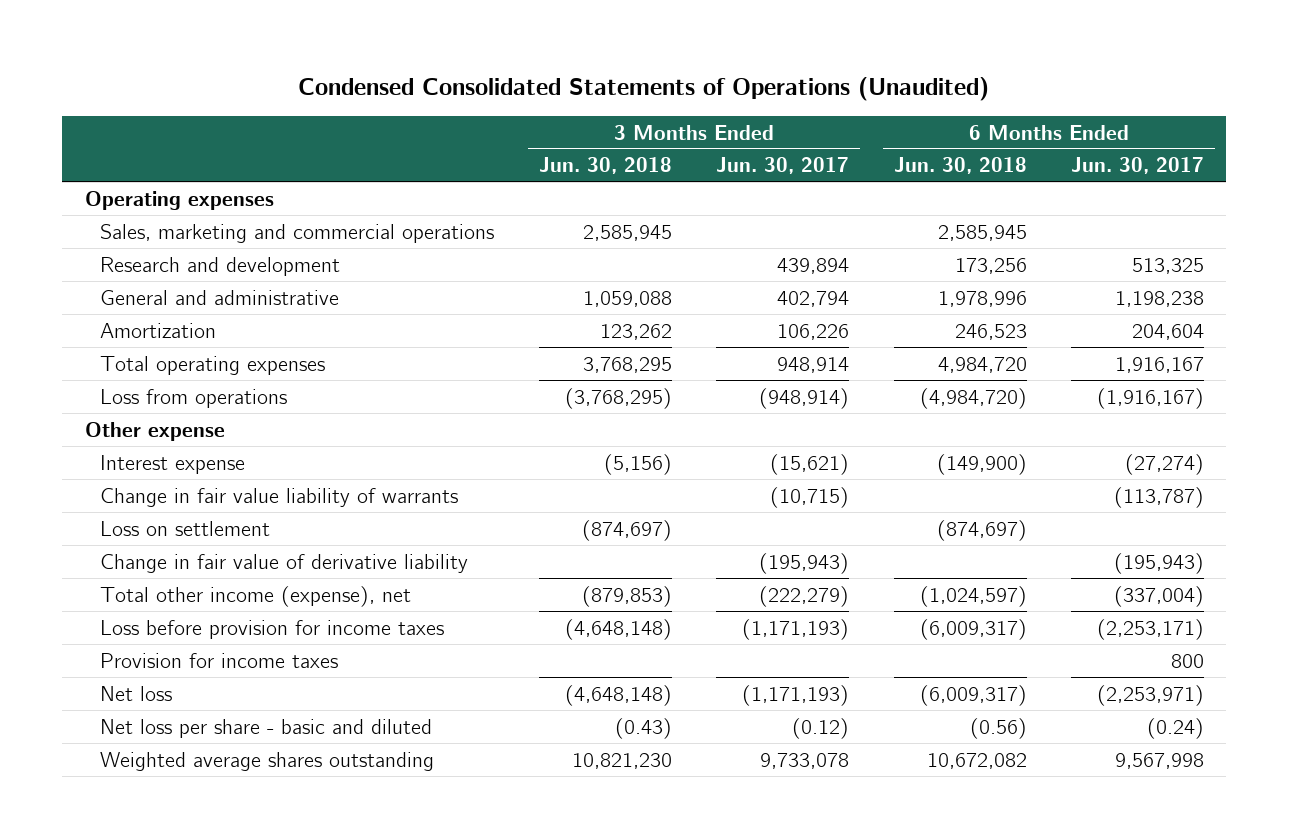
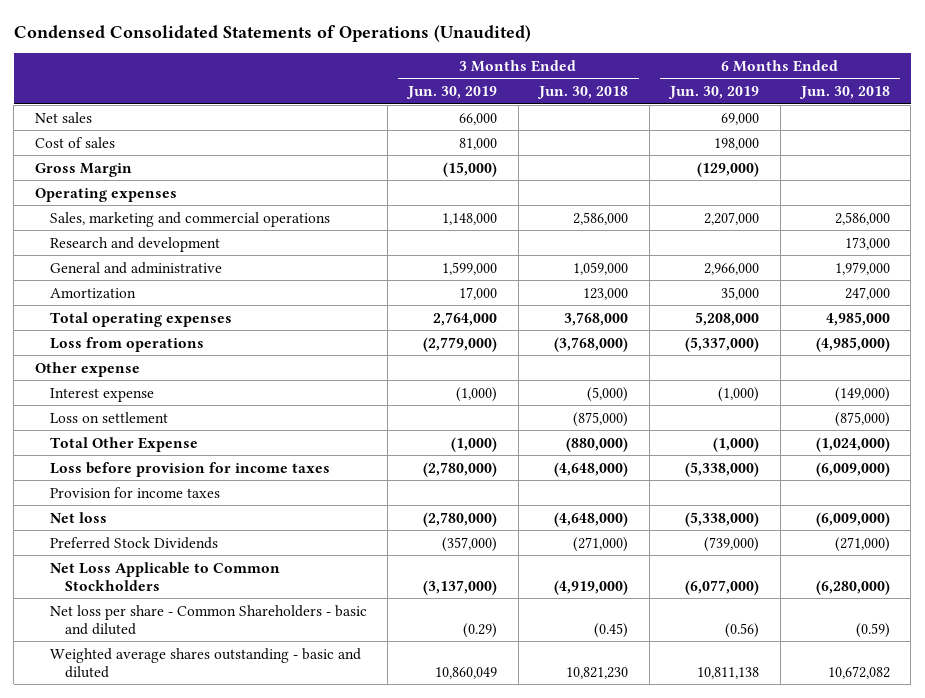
[716,157,850,175] Jun. 30, 2017 -> none
[1071,157,1205,175] Jun. 30, 2017 -> none
none -> [406,86,498,100] Jun. 30, 2019
none -> [668,86,760,100] Jun. 30, 2019
none -> [34,111,92,123] Net sales
none -> [34,136,115,148] Cost of sales
none -> [34,162,132,177] Gross Margin
[582,224,672,241] 2,585,945 -> [573,211,629,225] 2,586,000
[937,224,1027,241] 2,585,945 -> [835,211,891,225] 2,586,000
[954,257,1027,274] 173,256 -> [845,236,891,250] 173,000
[582,290,672,307] 1,059,088 -> [573,261,629,275] 1,059,000
[937,290,1027,307] 1,978,996 -> [835,261,891,275] 1,979,000
[599,323,672,340] 123,262 -> [583,287,629,300] 123,000
[954,323,1027,340] 246,523 -> [845,286,891,300] 247,000
[582,356,672,373] 3,768,295 -> [564,311,629,326] 3,768,000
[937,356,1027,373] 4,984,720 -> [826,311,891,326] 4,985,000
[564,387,672,409] (3,768,295) -> [554,336,629,352] (3,768,000)
[919,387,1027,409] (4,984,720) -> [816,336,891,352] (4,985,000)
[100,487,459,507] Change in fair value liability of warrants -> none
[100,553,469,573] Change in fair value of derivative liability -> none
[603,453,672,475] (5,156) -> [587,386,629,402] (5,000)
[936,453,1027,475] (149,900) -> [835,386,891,402] (149,000)
[581,519,672,541] (874,697) -> [573,411,629,427] (875,000)
[936,519,1027,541] (874,697) -> [835,411,891,427] (875,000)
[100,585,412,607] Total other income (expense), net -> [49,436,198,452] Total Other Expense
[581,585,672,607] (879,853) -> [566,436,629,452] (880,000)
[919,585,1027,607] (1,024,597) -> [816,436,891,452] (1,024,000)
[564,618,672,640] (4,648,148) -> [554,461,629,477] (4,648,000)
[919,618,1027,640] (6,009,317) -> [816,461,891,477] (6,009,000)
[564,684,672,706] (4,648,148) -> [554,511,629,527] (4,648,000)
[919,684,1027,706] (6,009,317) -> [816,511,891,527] (6,009,000)
none -> [49,536,218,549] Preferred Stock Dividends
none -> [49,561,280,591] Net Loss Applicable to Common Stockholders
[100,718,433,738] Net loss per share - basic and diluted -> [49,604,367,635] Net loss per share - Common Shareholders - basic and diluted
[614,717,672,739] (0.43) -> [594,622,629,638] (0.45)
[969,717,1027,739] (0.56) -> [856,622,891,638] (0.59)
[100,751,435,771] Weighted average shares outstanding -> [49,647,361,678] Weighted average shares outstanding - basic and diluted

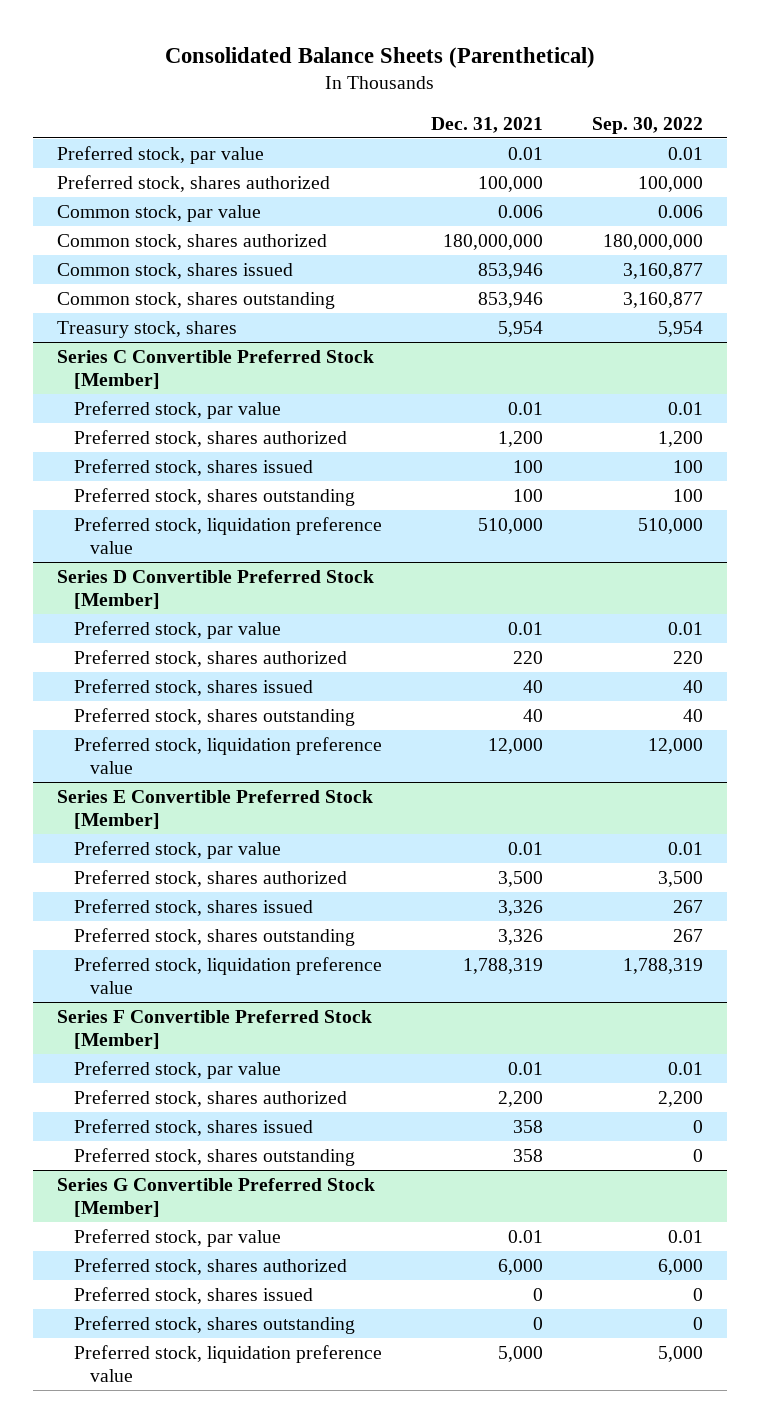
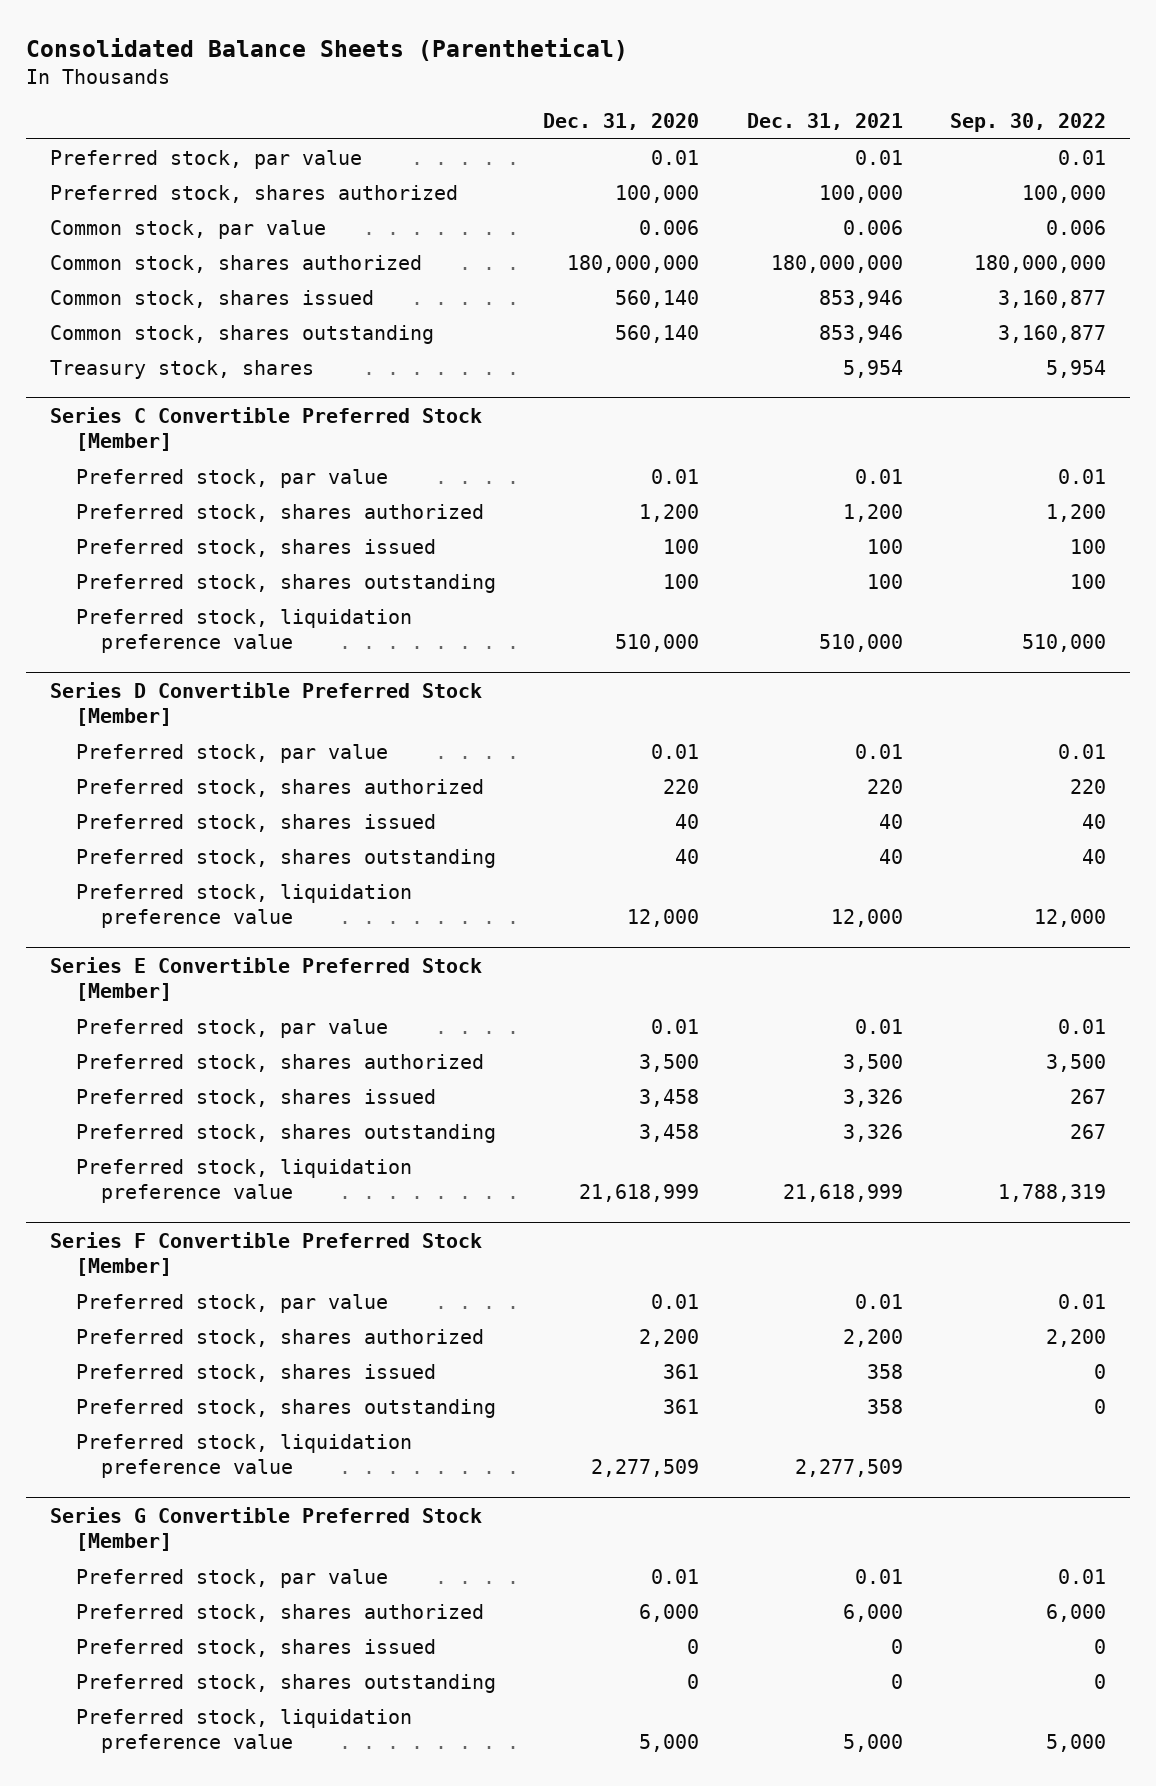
none -> [543,113,700,131] Dec. 31, 2020
[462,957,543,974] 1,788,319 -> [782,1184,903,1203] 21,618,999
none -> [75,1433,412,1479] Preferred stock, liquidation preference value

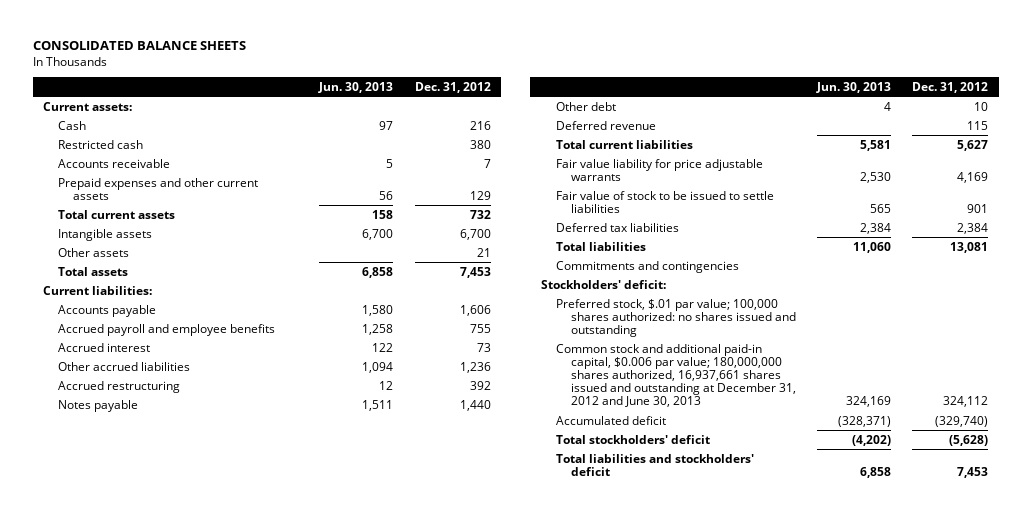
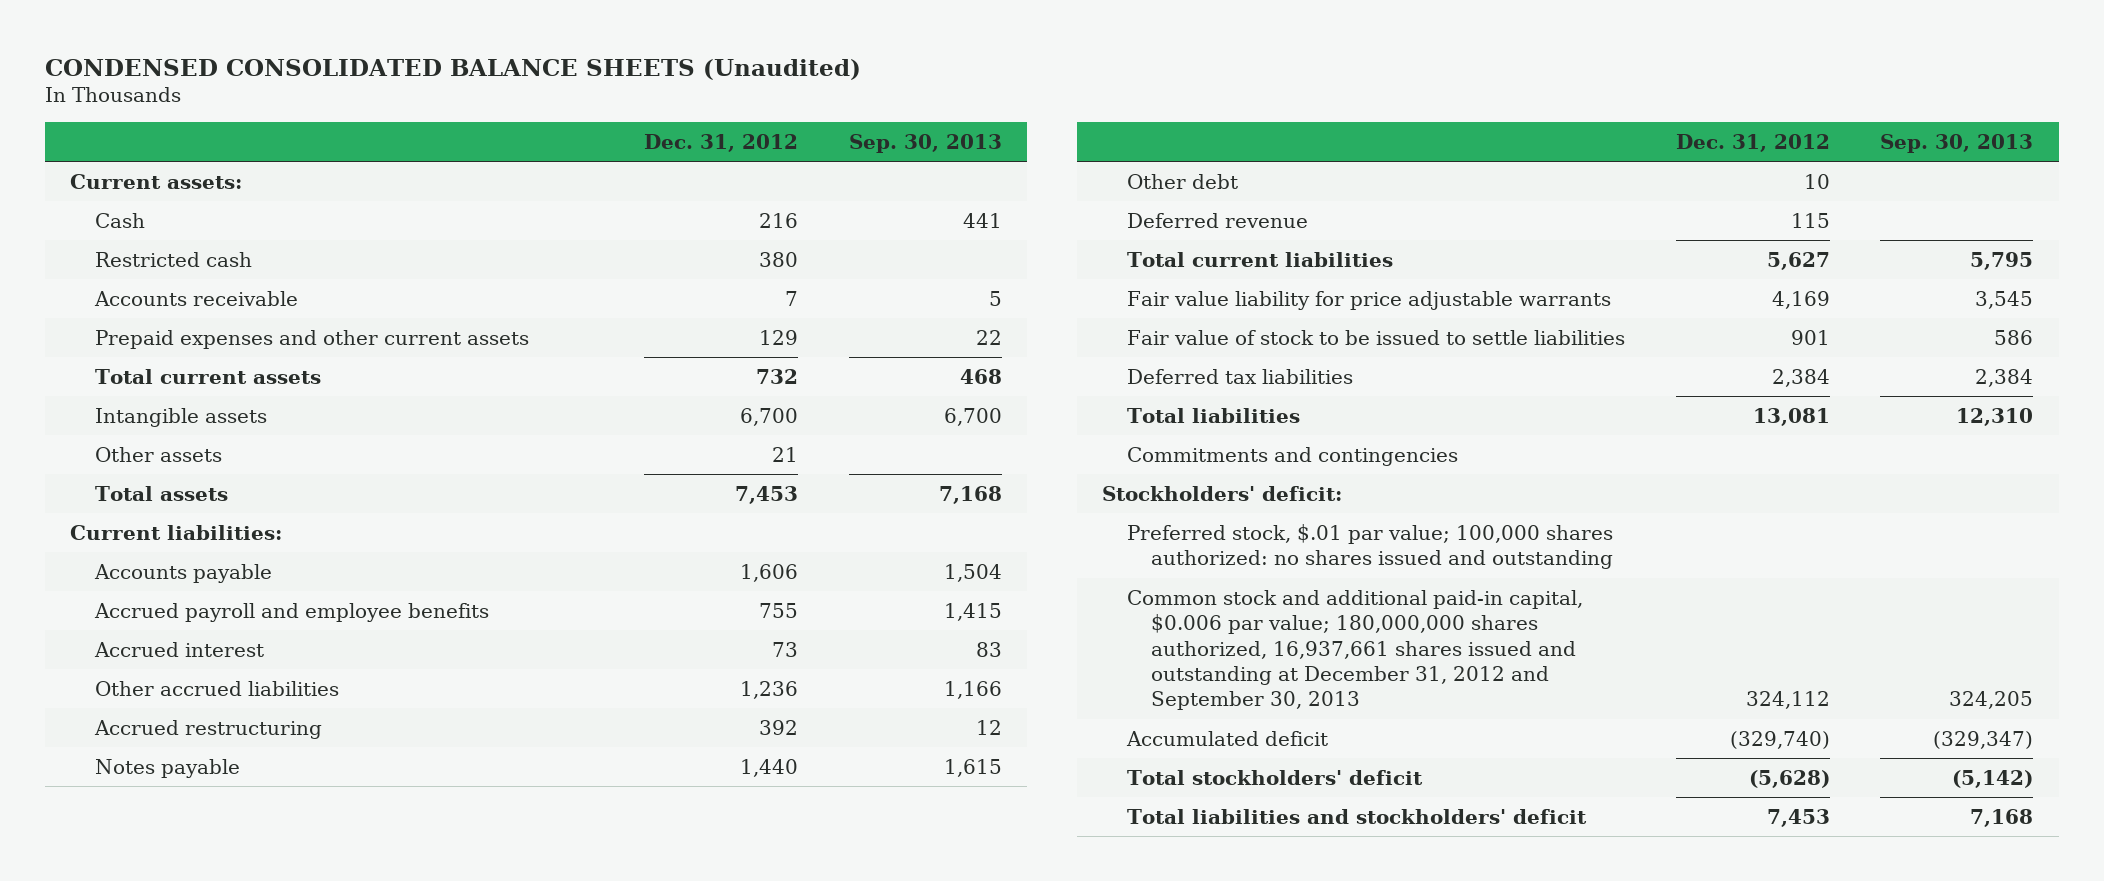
[32,41,246,51] CONSOLIDATED BALANCE SHEETS -> [44,58,861,80] CONDENSED CONSOLIDATED BALANCE SHEETS (Unaudited)
[318,81,394,93] Jun. 30, 2013 -> none
none -> [848,133,1002,153] Sep. 30, 2013
[555,343,796,408] Common stock and additional paid-in capital, $0.006 par value; 180,000,000 shares authorized, 16,937,661 shares issued and outstanding at December 31, 2012 and June 30, 2013 -> [1126,589,1583,711] Common stock and additional paid-in capital, $0.006 par value; 180,000,000 shares authorized, 16,937,661 shares issued and outstanding at December 31, 2012 and September 30, 2013

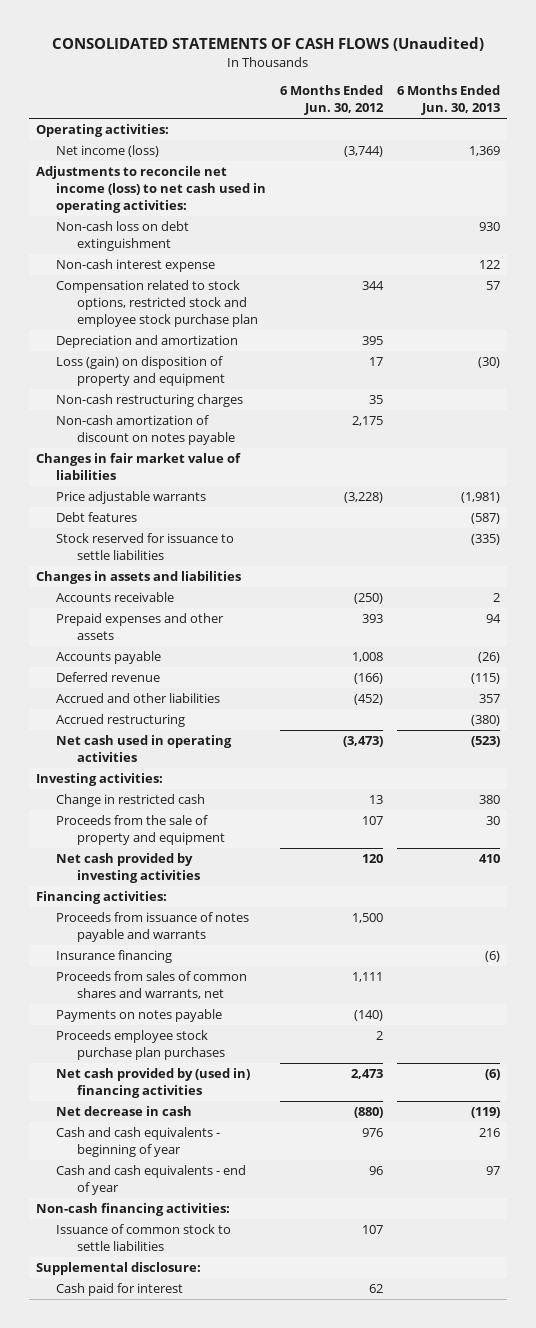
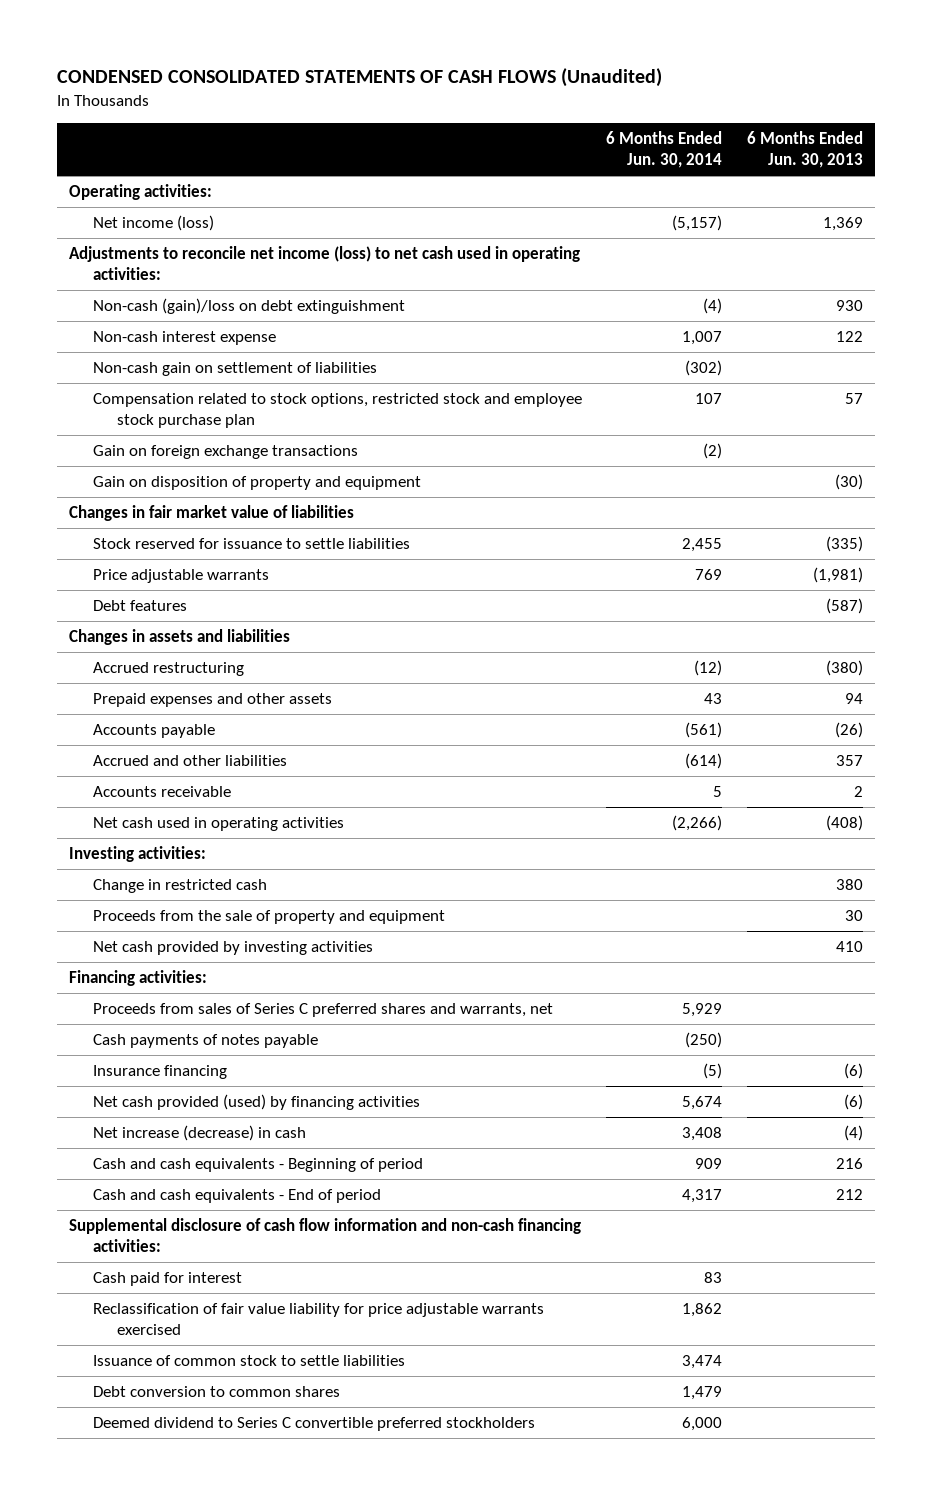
[51,37,484,52] CONSOLIDATED STATEMENTS OF CASH FLOWS (Unaudited) -> [57,68,663,88] CONDENSED CONSOLIDATED STATEMENTS OF CASH FLOWS (Unaudited)
[280,85,385,116] 6 Months Ended Jun. 30, 2012 -> none
none -> [606,131,723,169] 6 Months Ended Jun. 30, 2014
[56,221,190,252] Non-cash loss on debt extinguishment -> [92,298,405,315] Non-cash (gain)/loss on debt extinguishment
none -> [92,362,377,377] Non-cash gain on settlement of liabilities
[56,335,239,349] Depreciation and amortization -> none
[56,394,244,408] Non-cash restructuring charges -> none
[56,415,236,446] Non-cash amortization of discount on notes payable -> none
none -> [92,445,358,460] Gain on foreign exchange transactions
[56,356,226,387] Loss (gain) on disposition of property and equipment -> [92,476,421,491] Gain on disposition of property and equipment
[56,533,235,561] Stock reserved for issuance to settle liabilities -> [92,538,410,550] Stock reserved for issuance to settle liabilities
[56,714,186,728] Accrued restructuring -> [92,662,244,677] Accrued restructuring
[56,672,161,683] Deferred revenue -> none
[56,592,175,603] Accounts receivable -> [92,786,231,798] Accounts receivable
[471,736,501,748] (523) -> [825,815,863,832] (408)
[56,912,250,943] Proceeds from issuance of notes payable and warrants -> none
none -> [92,1003,553,1018] Proceeds from sales of Series C preferred shares and warrants, net
none -> [92,1034,318,1049] Cash payments of notes payable
[56,971,248,1000] Proceeds from sales of common shares and warrants, net -> none
[56,1009,223,1023] Payments on notes payable -> none
[56,1030,226,1061] Proceeds employee stock purchase plan purchases -> none
[35,1262,201,1276] Supplemental disclosure: -> none
[56,1068,251,1099] Net cash provided by (used in) financing activities -> [92,1094,420,1111] Net cash provided (used) by financing activities
[56,1106,193,1117] Net decrease in cash -> [92,1125,306,1142] Net increase (decrease) in cash
[471,1107,501,1119] (119) -> [843,1125,863,1142] (4)
[56,1127,221,1158] Cash and cash equivalents - beginning of year -> [92,1158,423,1173] Cash and cash equivalents - Beginning of period
[56,1165,247,1196] Cash and cash equivalents - end of year -> [92,1189,381,1204] Cash and cash equivalents - End of period
[486,1166,501,1176] 97 -> [835,1189,863,1201] 212
[35,1203,230,1217] Non-cash financing activities: -> [69,1218,582,1253] Supplemental disclosure of cash flow information and non-cash financing activities:
none -> [92,1303,544,1336] Reclassification of fair value liability for price adjustable warrants exercised
[56,1224,232,1252] Issuance of common stock to settle liabilities -> [92,1355,405,1367] Issuance of common stock to settle liabilities
none -> [92,1386,340,1398] Debt conversion to common shares
none -> [92,1417,535,1432] Deemed dividend to Series C convertible preferred stockholders

